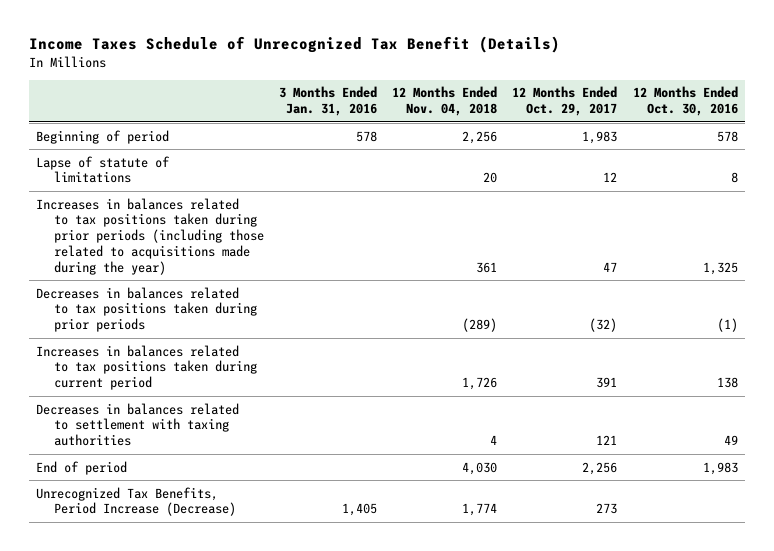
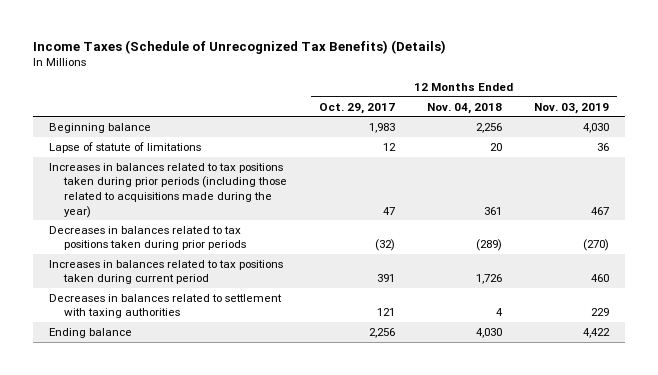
[28,35,560,53] Income Taxes Schedule of Unrecognized Tax Benefit (Details) -> [33,39,447,54] Income Taxes (Schedule of Unrecognized Tax Benefits) (Details)
[278,86,377,117] 3 Months Ended Jan. 31, 2016 -> none
[632,86,738,117] 12 Months Ended Oct. 30, 2016 -> none
none -> [533,102,609,114] Nov. 03, 2019
[36,129,170,144] Beginning of period -> [49,122,152,133] Beginning balance
[36,486,236,517] Unrecognized Tax Benefits, Period Increase (Decrease) -> none
[36,460,128,475] End of period -> [49,327,133,338] Ending balance

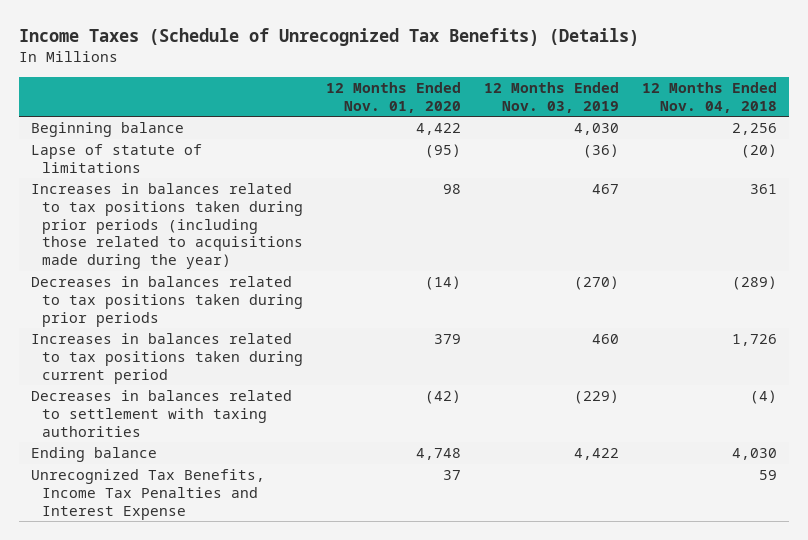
[318,102,395,114] Oct. 29, 2017 -> none
none -> [326,81,462,113] 12 Months Ended Nov. 01, 2020
[489,142,502,151] 20 -> [741,144,778,159] (20)
[596,142,609,151] 36 -> [583,144,620,159] (36)
[495,308,503,317] 4 -> [750,390,778,405] (4)
[590,308,609,317] 229 -> [574,390,620,405] (229)
none -> [30,469,265,520] Unrecognized Tax Benefits, Income Tax Penalties and Interest Expense

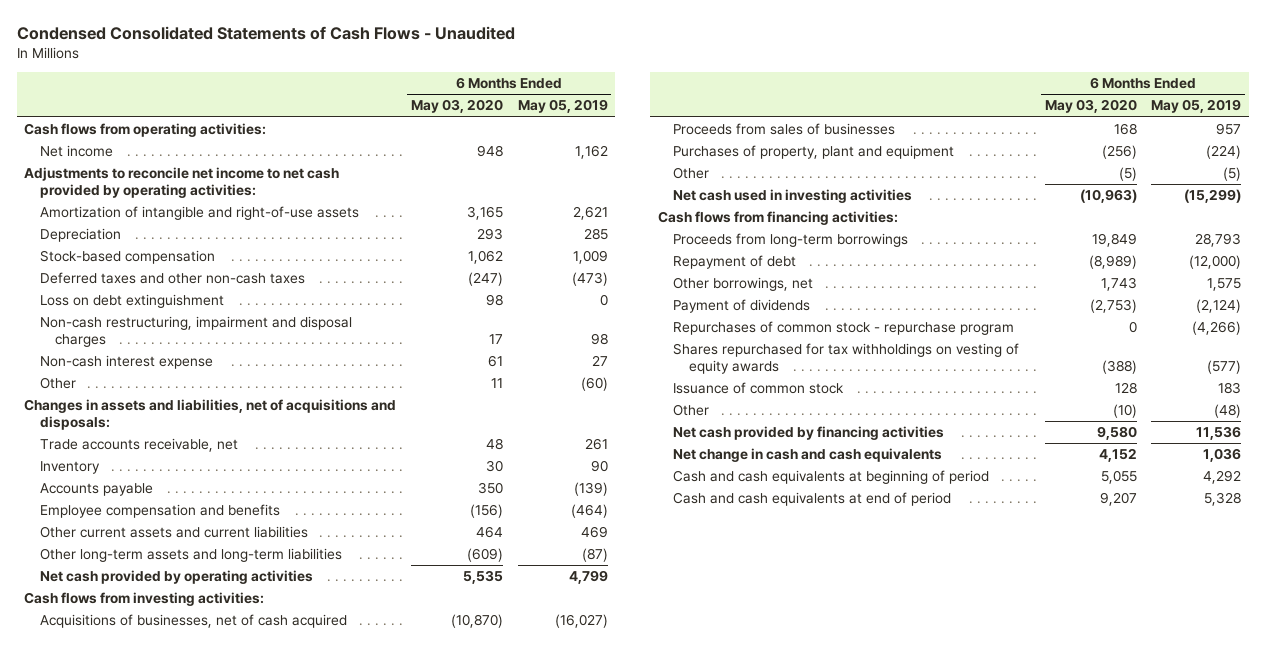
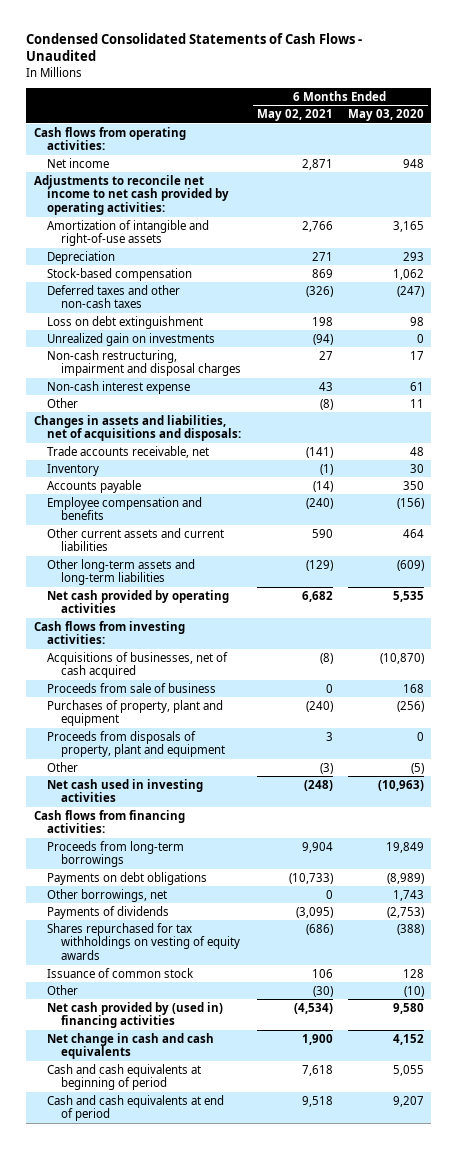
[517,99,608,114] May 05, 2019 -> none
none -> [256,109,333,122] May 02, 2021
none -> [47,332,216,346] Unrealized gain on investments
[673,123,896,136] Proceeds from sales of businesses -> [47,682,217,693] Proceeds from sale of business
none -> [47,730,226,758] Proceeds from disposals of property, plant and equipment
[673,255,797,270] Repayment of debt -> [47,871,208,885] Payments on debt obligations
[673,321,1015,336] Repurchases of common stock - repurchase program -> none
[673,299,811,314] Payment of dividends -> [47,905,170,919] Payments of dividends
[673,426,945,441] Net cash provided by financing activities -> [47,1001,224,1029] Net cash provided by (used in) financing activities

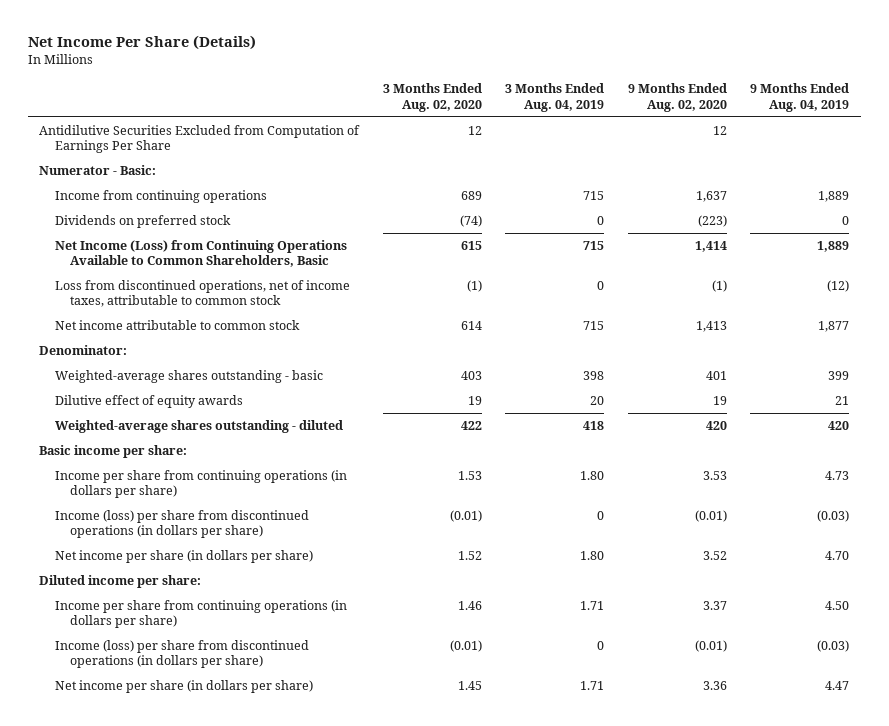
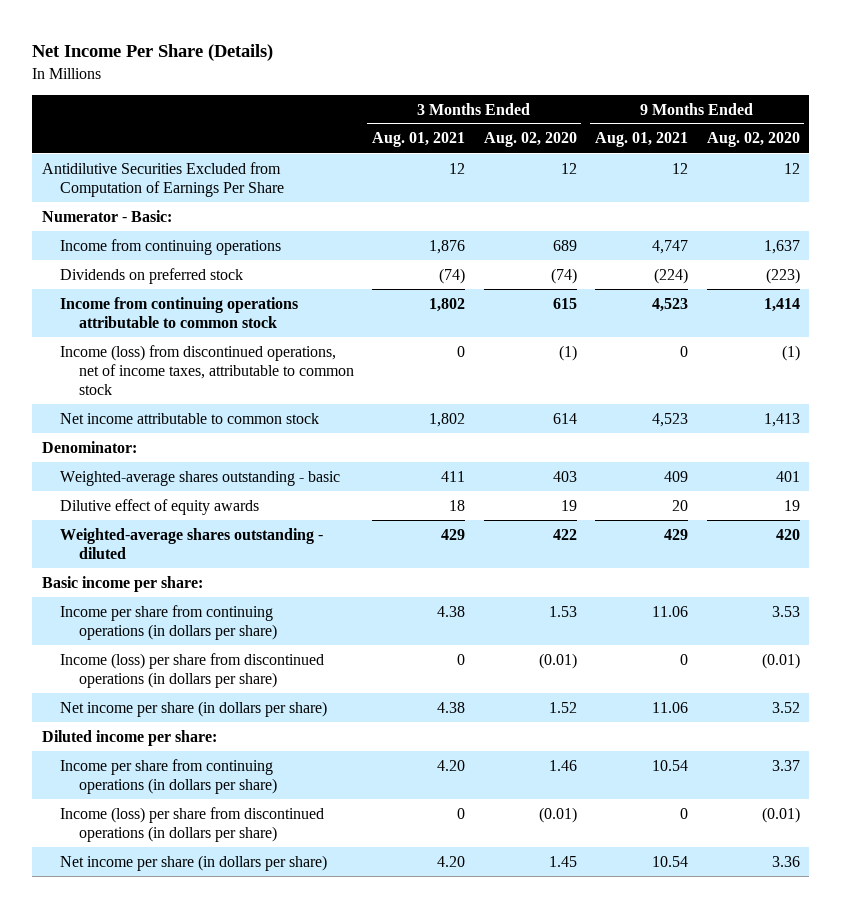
[505,83,605,112] 3 Months Ended Aug. 04, 2019 -> none
[750,83,850,112] 9 Months Ended Aug. 04, 2019 -> none
none -> [372,132,466,148] Aug. 01, 2021
none -> [595,132,689,148] Aug. 01, 2021
[54,239,347,268] Net Income (Loss) from Continuing Operations Available to Common Shareholders, Basic -> [60,296,299,328] Income from continuing operations attributable to common stock
[54,279,350,308] Loss from discontinued operations, net of income taxes, attributable to common stock -> [60,344,354,395] Income (loss) from discontinued operations, net of income taxes, attributable to common stock

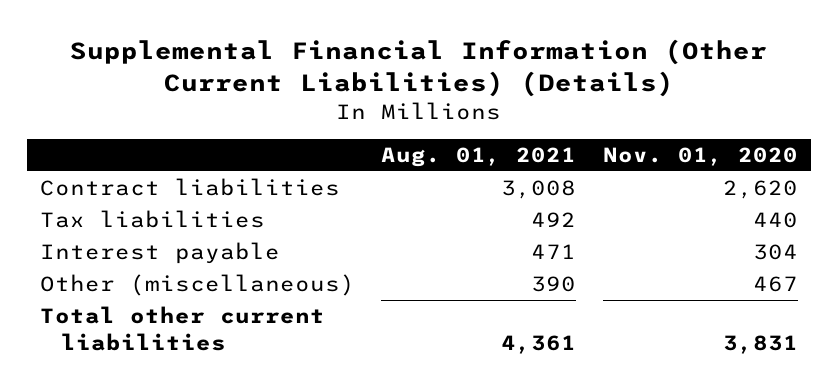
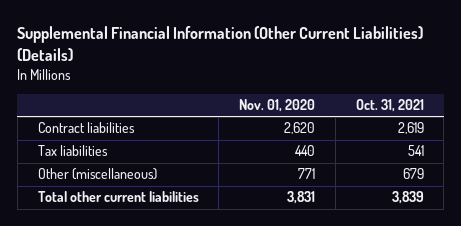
[381,147,577,168] Aug. 01, 2021 -> none
none -> [355,99,424,113] Oct. 31, 2021
[40,242,281,265] Interest payable -> none
[752,276,798,293] 467 -> [298,168,316,180] 771

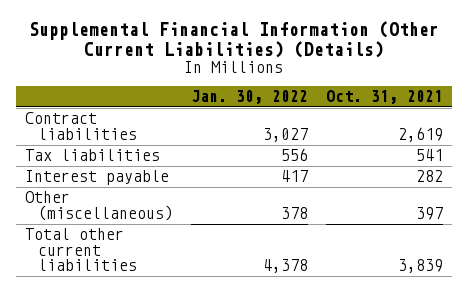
[239,99,316,113] Nov. 01, 2020 -> none
none -> [190,90,308,105] Jan. 30, 2022
none -> [25,170,170,186] Interest payable
[402,168,424,180] 679 -> [415,206,443,220] 397

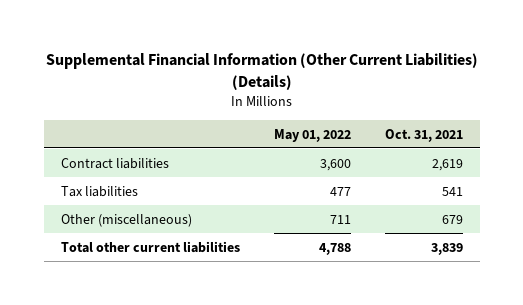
[190,90,308,105] Jan. 30, 2022 -> none
none -> [273,128,351,142] May 01, 2022
[25,170,170,186] Interest payable -> none
[415,206,443,220] 397 -> [441,214,463,224] 679

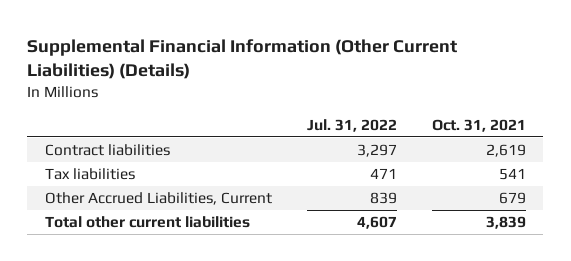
[273,128,351,142] May 01, 2022 -> none
none -> [306,118,397,132] Jul. 31, 2022
[60,213,192,227] Other (miscellaneous) -> [44,192,272,206] Other Accrued Liabilities, Current

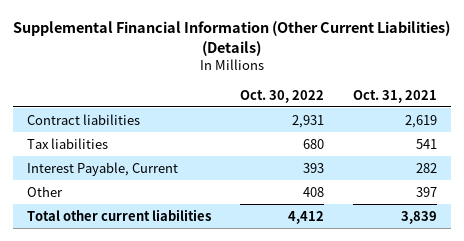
[306,118,397,132] Jul. 31, 2022 -> none
none -> [240,89,325,103] Oct. 30, 2022
none -> [27,161,179,176] Interest Payable, Current
[44,192,272,206] Other Accrued Liabilities, Current -> [27,185,64,197] Other
[498,192,526,205] 679 -> [415,186,437,197] 397

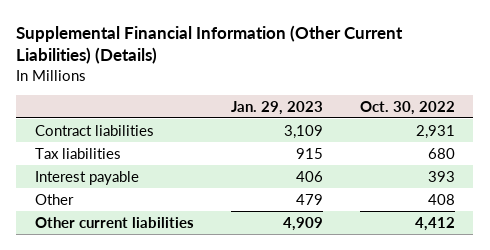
[352,89,437,103] Oct. 31, 2021 -> none
none -> [230,100,323,115] Jan. 29, 2023
[27,161,179,176] Interest Payable, Current -> [34,170,139,185] Interest payable
[27,208,212,221] Total other current liabilities -> [34,216,194,228] Other current liabilities

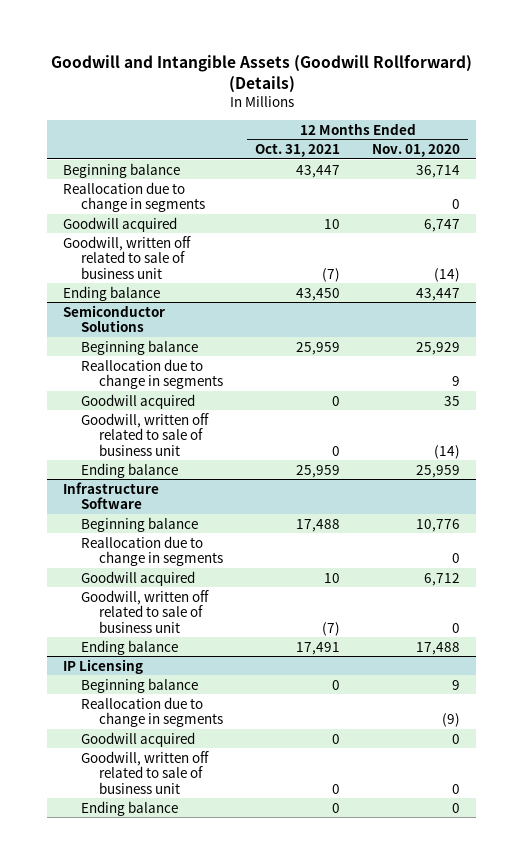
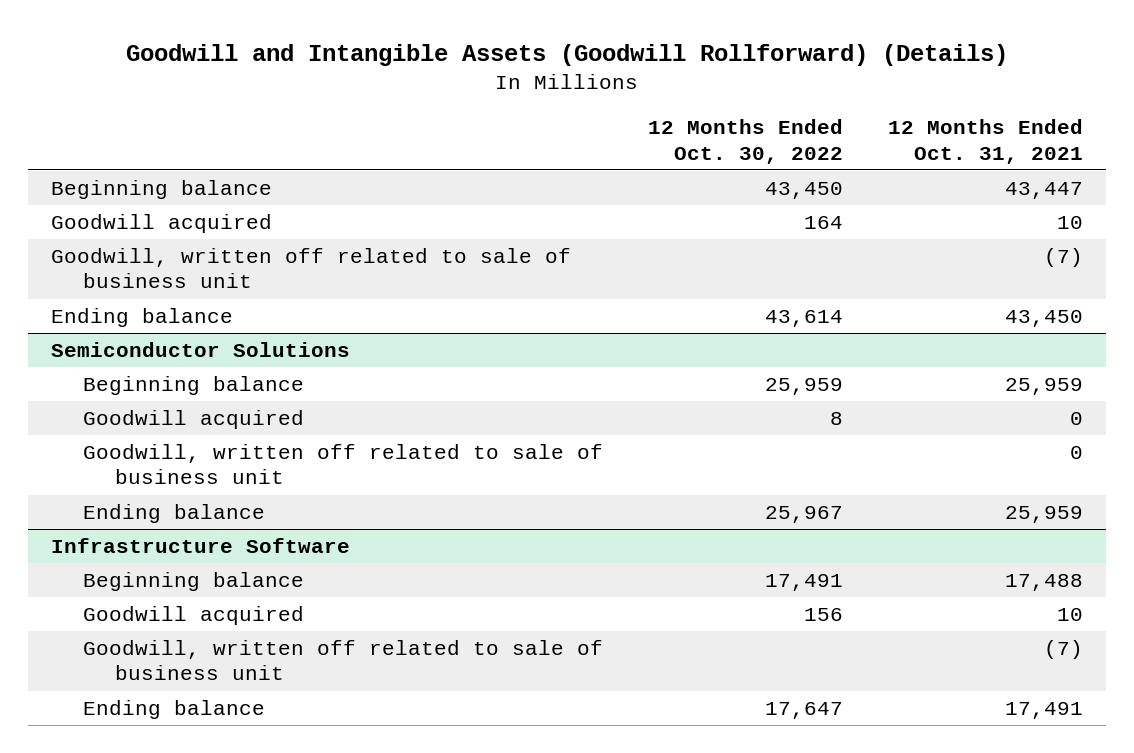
[372,144,461,158] Nov. 01, 2020 -> none
none -> [648,119,844,164] 12 Months Ended Oct. 30, 2022
[63,181,206,213] Reallocation due to change in segments -> none
[81,358,224,390] Reallocation due to change in segments -> none
[81,535,224,567] Reallocation due to change in segments -> none
[63,658,144,674] IP Licensing -> none
[81,677,199,693] Beginning balance -> none
[81,696,224,728] Reallocation due to change in segments -> none
[81,731,196,747] Goodwill acquired -> none
[81,750,210,794] Goodwill, written off related to sale of business unit -> none
[81,800,179,816] Ending balance -> none

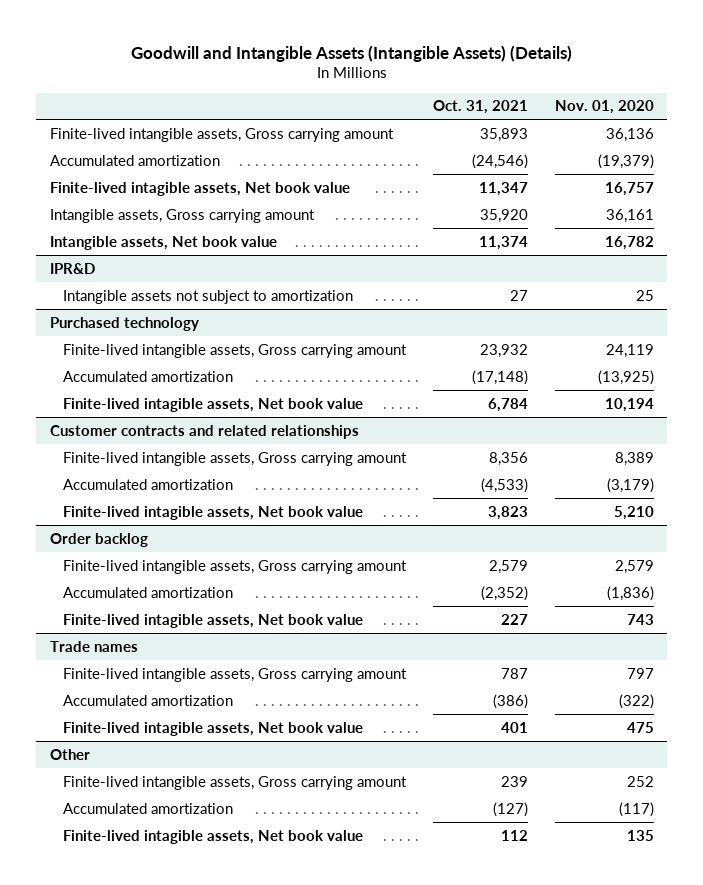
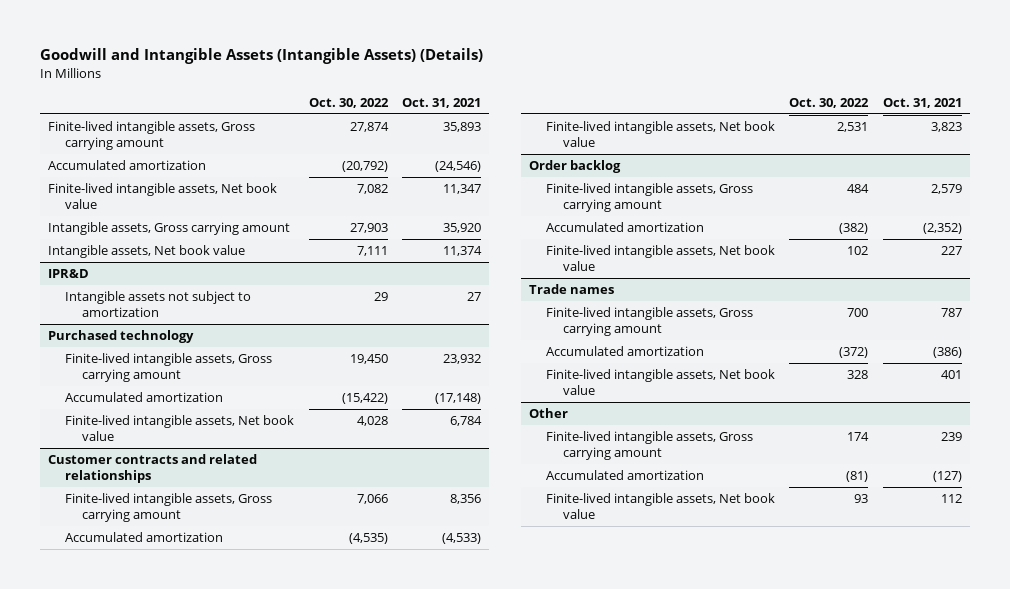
[554,100,654,115] Nov. 01, 2020 -> none
none -> [308,97,389,108] Oct. 30, 2022
[49,181,350,196] Finite-lived intagible assets, Net book value -> [47,183,277,209] Finite-lived intangible assets, Net book value
[62,397,363,412] Finite-lived intagible assets, Net book value -> [64,415,294,441] Finite-lived intangible assets, Net book value
[62,505,363,520] Finite-lived intagible assets, Net book value -> [545,121,775,147] Finite-lived intangible assets, Net book value
[62,613,363,628] Finite-lived intagible assets, Net book value -> [545,245,775,271] Finite-lived intangible assets, Net book value
[62,721,363,736] Finite-lived intagible assets, Net book value -> [545,369,775,395] Finite-lived intangible assets, Net book value
[62,829,363,844] Finite-lived intagible assets, Net book value -> [545,493,775,519] Finite-lived intangible assets, Net book value

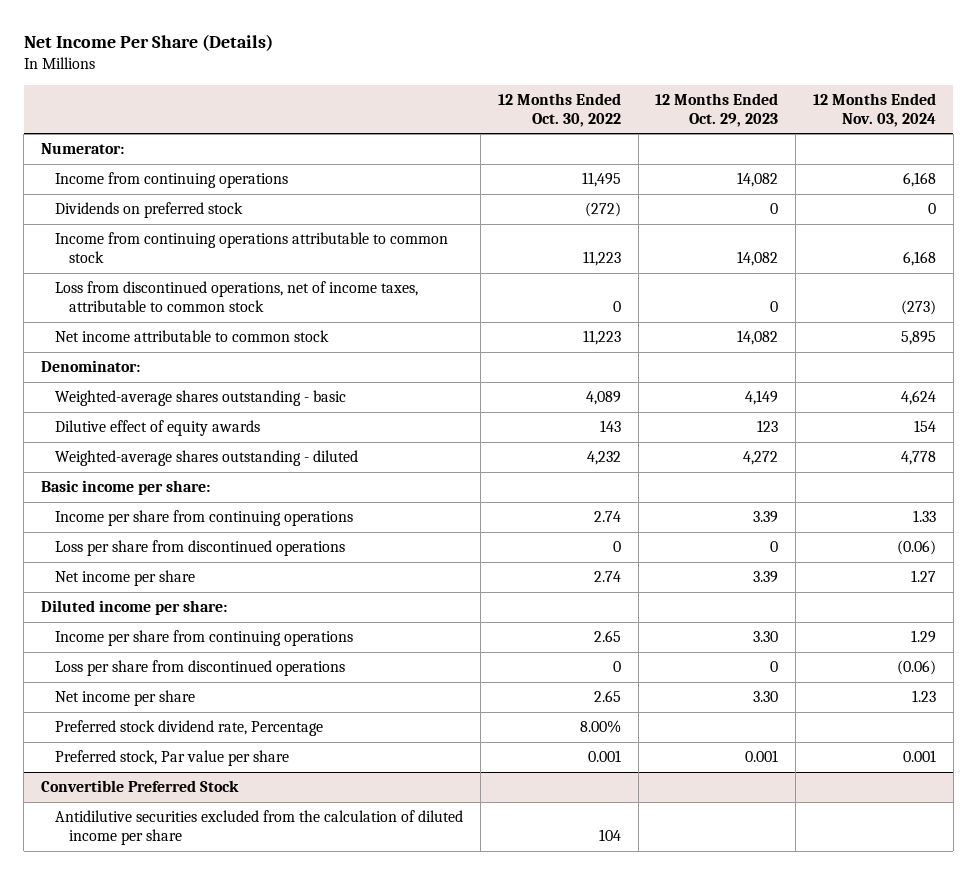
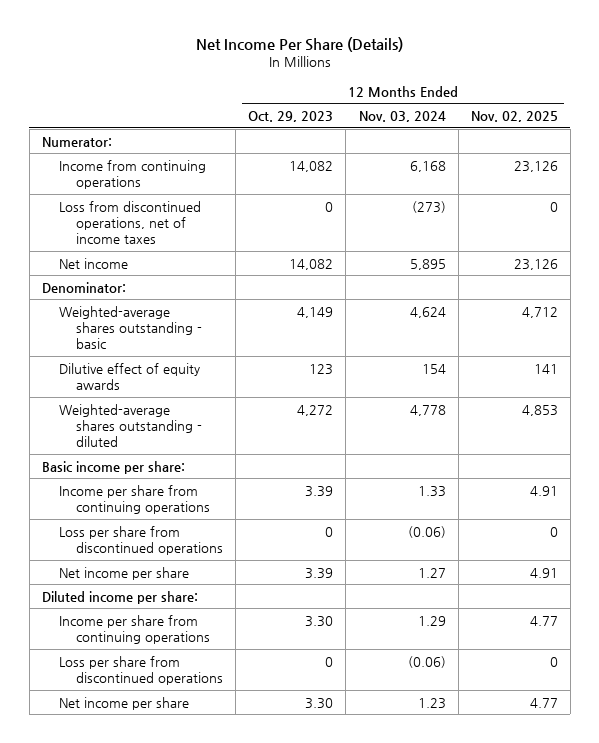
[497,92,621,128] 12 Months Ended Oct. 30, 2022 -> none
none -> [470,111,558,123] Nov. 02, 2025
[55,202,244,219] Dividends on preferred stock -> none
[55,232,449,264] Income from continuing operations attributable to common stock -> none
[55,281,419,313] Loss from discontinued operations, net of income taxes, attributable to common stock -> [58,200,201,245] Loss from discontinued operations, net of income taxes
[55,330,330,343] Net income attributable to common stock -> [58,257,128,269] Net income
[55,720,324,737] Preferred stock dividend rate, Percentage -> none
[55,750,290,767] Preferred stock, Par value per share -> none
[40,780,239,793] Convertible Preferred Stock -> none
[55,810,464,846] Antidilutive securities excluded from the calculation of diluted income per share -> none

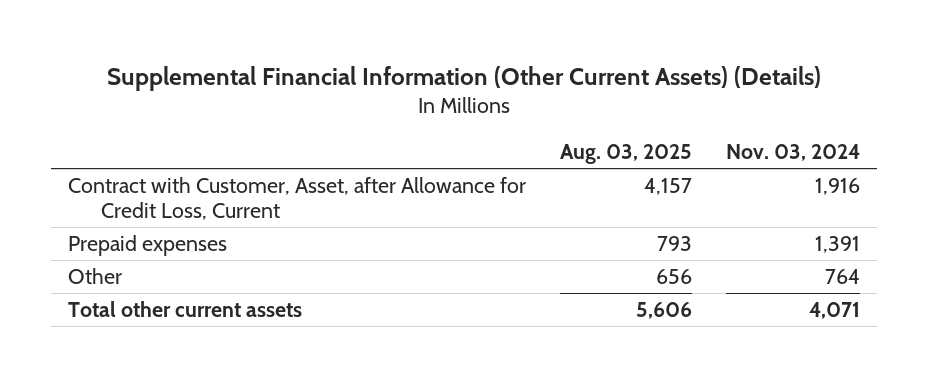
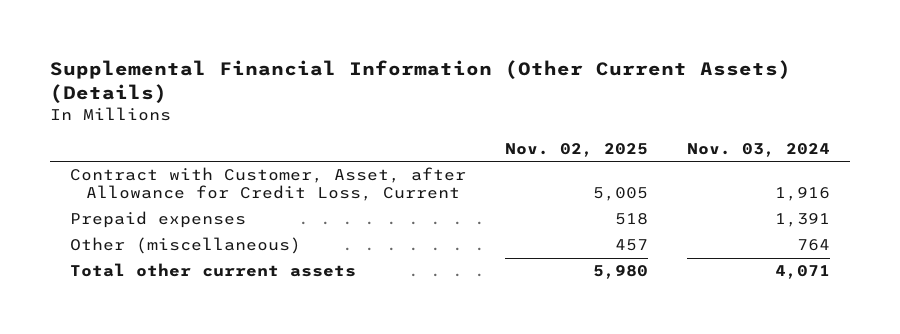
[560,144,693,165] Aug. 03, 2025 -> none
none -> [504,142,648,157] Nov. 02, 2025
[68,268,123,285] Other -> [69,237,301,255] Other (miscellaneous)

